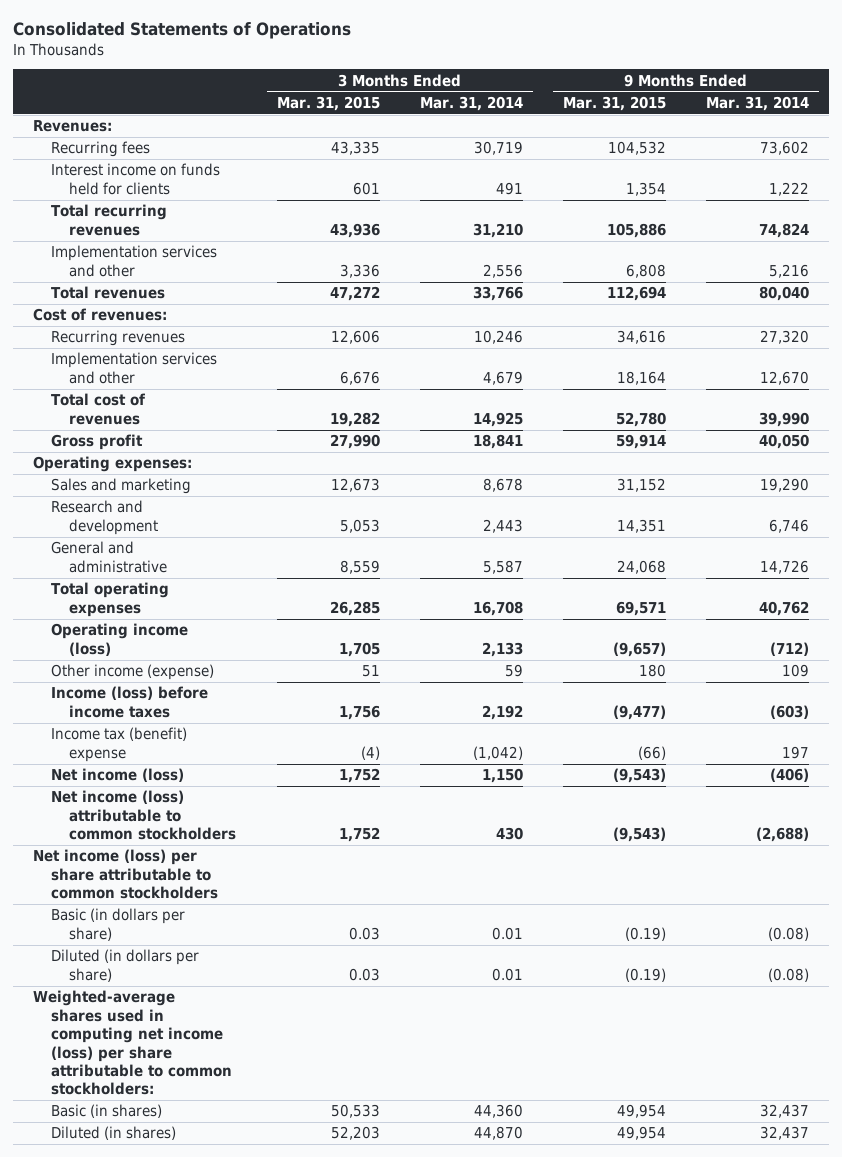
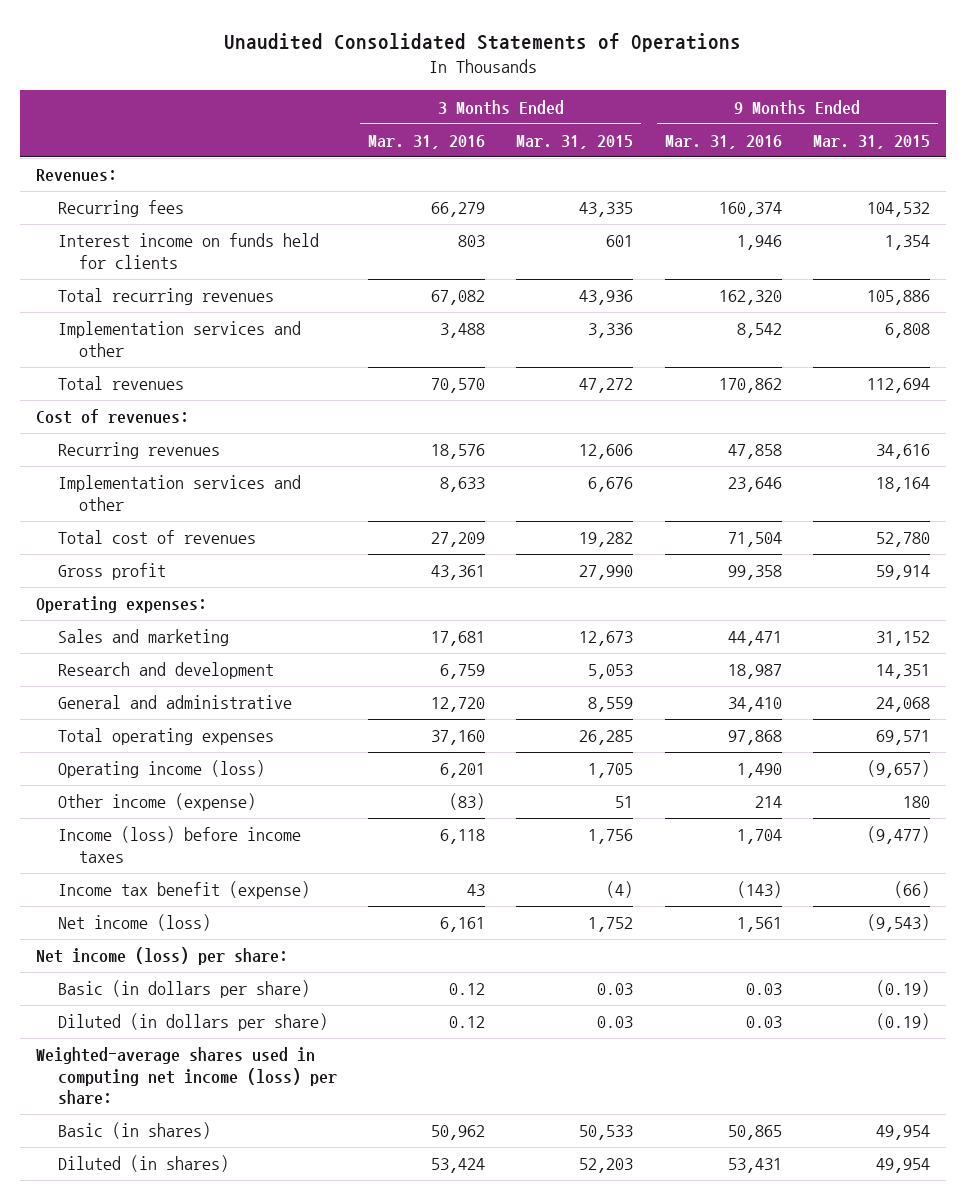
[13,22,352,40] Consolidated Statements of Operations -> [223,33,741,53] Unaudited Consolidated Statements of Operations
[419,95,523,111] Mar. 31, 2014 -> none
[705,95,809,111] Mar. 31, 2014 -> none
none -> [367,134,485,149] Mar. 31, 2016
none -> [664,134,782,149] Mar. 31, 2016
[51,727,188,762] Income tax (benefit) expense -> [57,881,310,900] Income tax benefit (expense)
[51,790,237,841] Net income (loss) attributable to common stockholders -> none
[33,849,219,900] Net income (loss) per share attributable to common stockholders -> [35,947,288,966] Net income (loss) per share:
[33,990,233,1096] Weighted-average shares used in computing net income (loss) per share attributable to common stockholders: -> [35,1047,337,1105] Weighted-average shares used in computing net income (loss) per share:

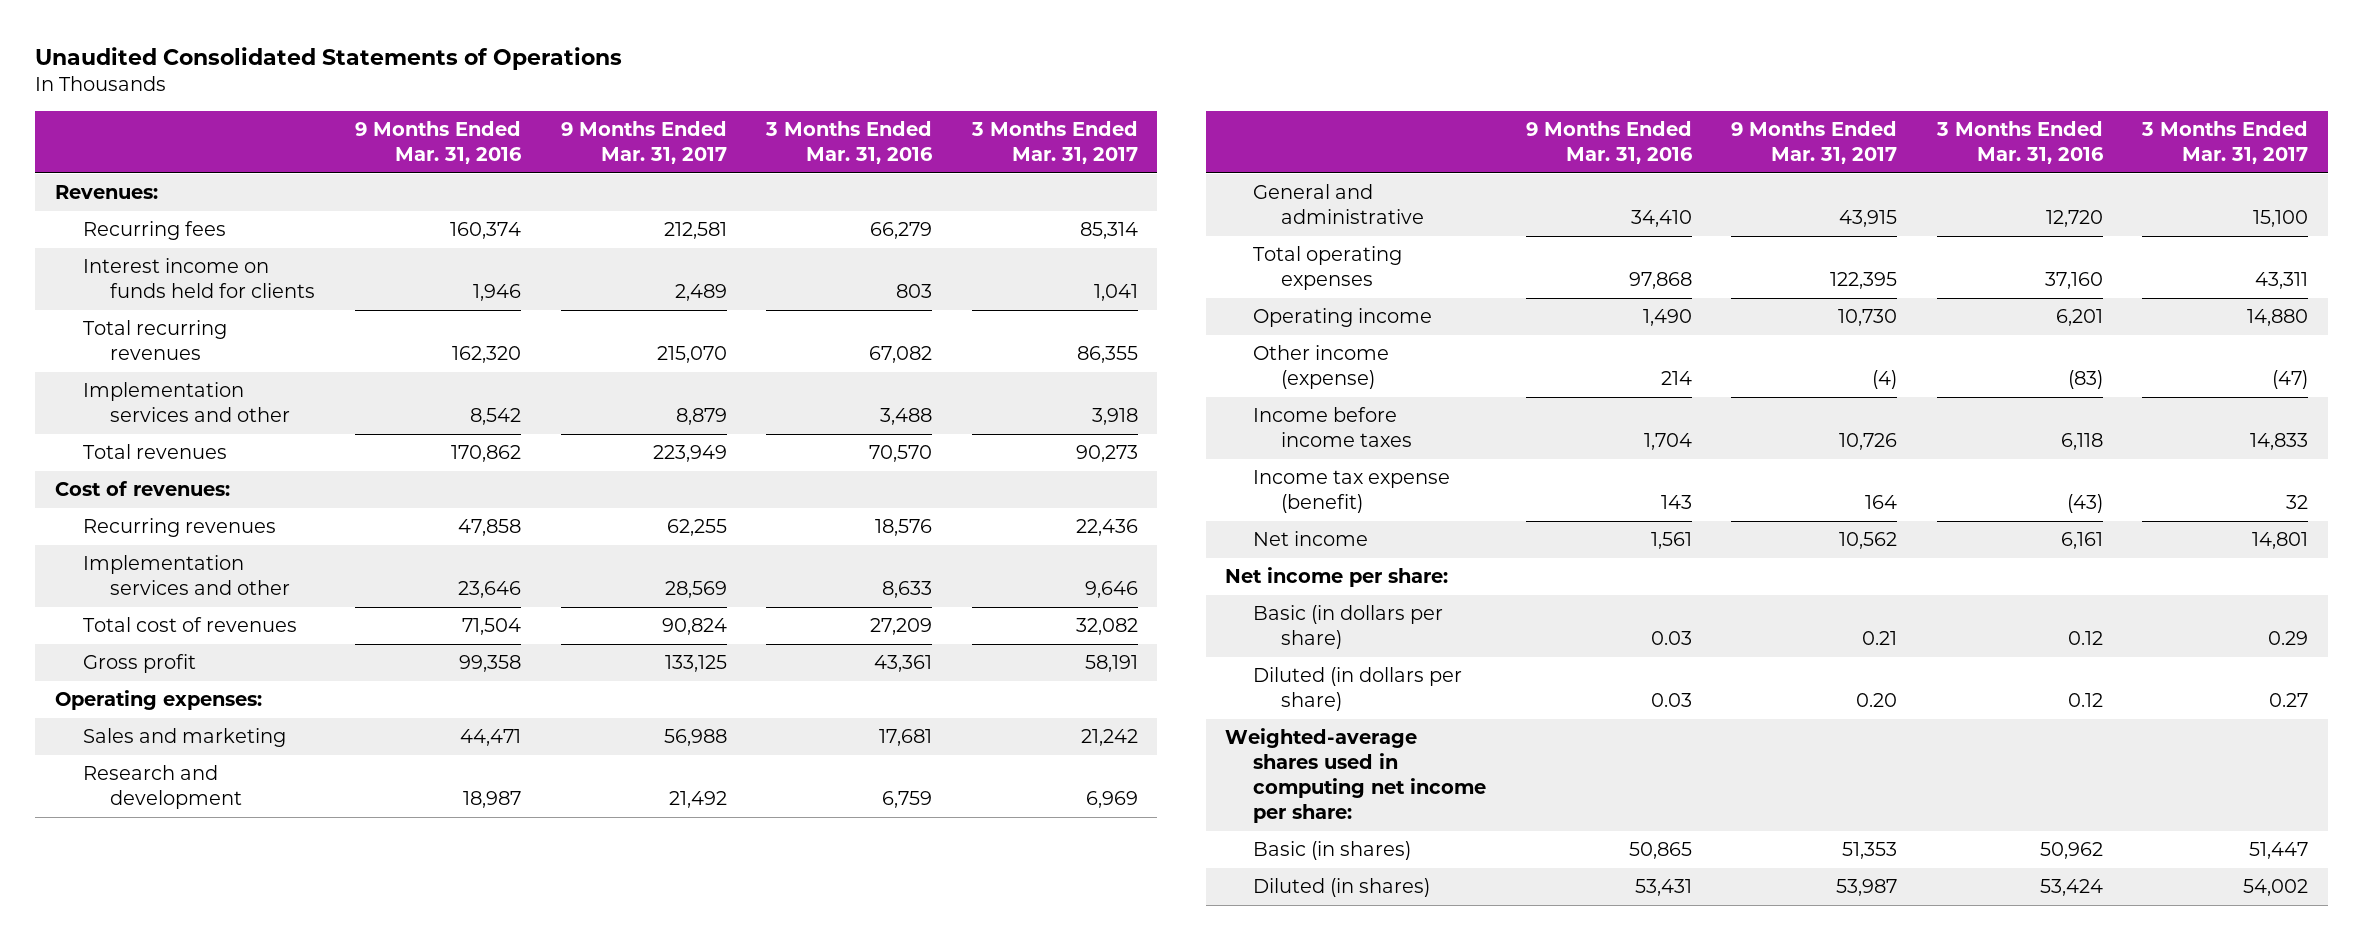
[516,134,634,149] Mar. 31, 2015 -> none
[813,134,931,149] Mar. 31, 2015 -> none
none -> [560,121,727,165] 9 Months Ended Mar. 31, 2017
none -> [970,121,1138,165] 3 Months Ended Mar. 31, 2017
[57,760,265,779] Operating income (loss) -> [1253,308,1433,328] Operating income
[57,826,301,863] Income (loss) before income taxes -> [1253,407,1412,448] Income before income taxes
[57,881,310,900] Income tax benefit (expense) -> [1253,470,1451,514] Income tax expense (benefit)
[466,884,485,897] 43 -> [2066,494,2103,514] (43)
[736,881,782,899] (143) -> [1660,495,1692,510] 143
[57,914,211,932] Net income (loss) -> [1253,531,1369,547] Net income
[35,947,288,966] Net income (loss) per share: -> [1225,567,1449,588] Net income per share:
[35,1047,337,1105] Weighted-average shares used in computing net income (loss) per share: -> [1225,728,1487,824] Weighted-average shares used in computing net income per share:

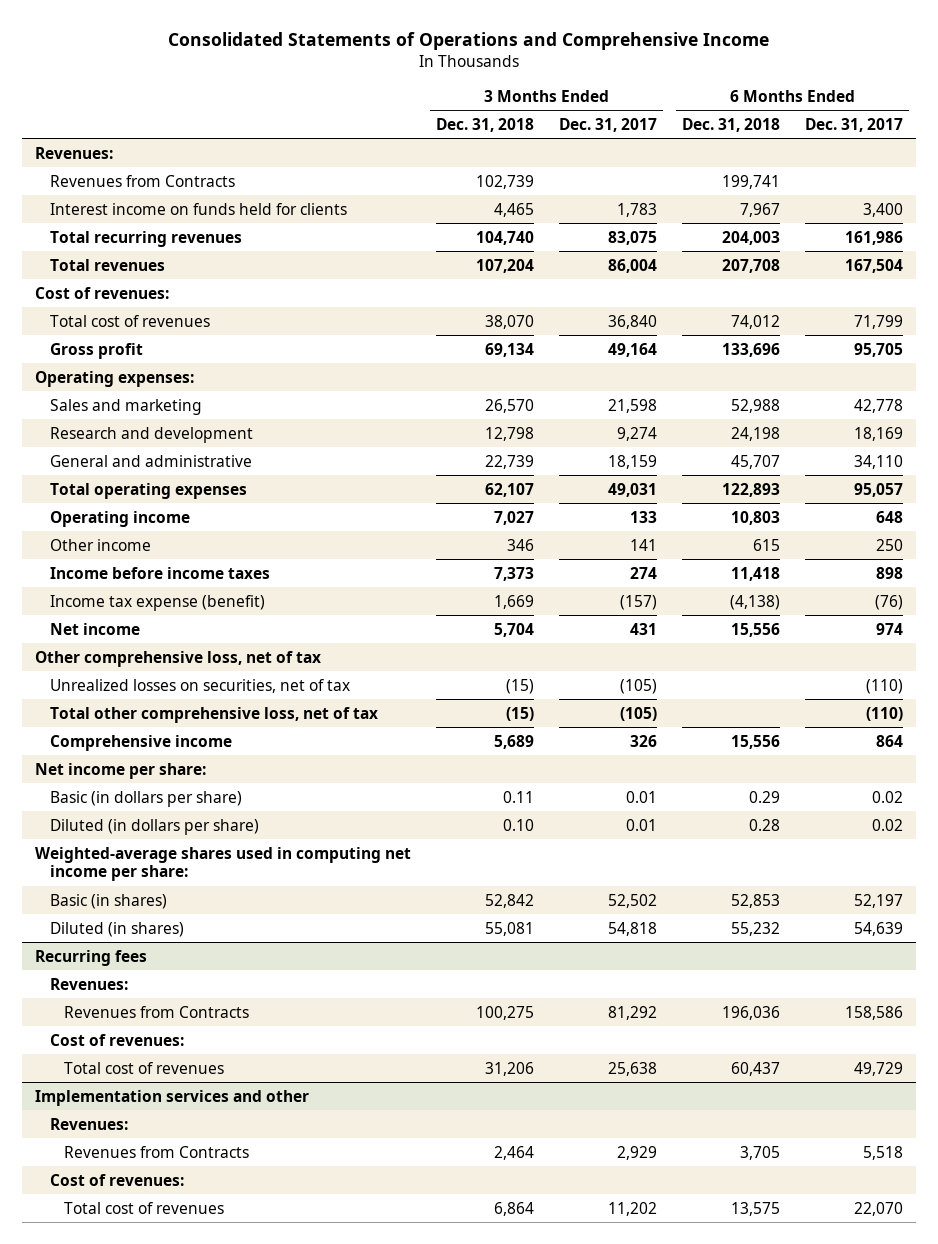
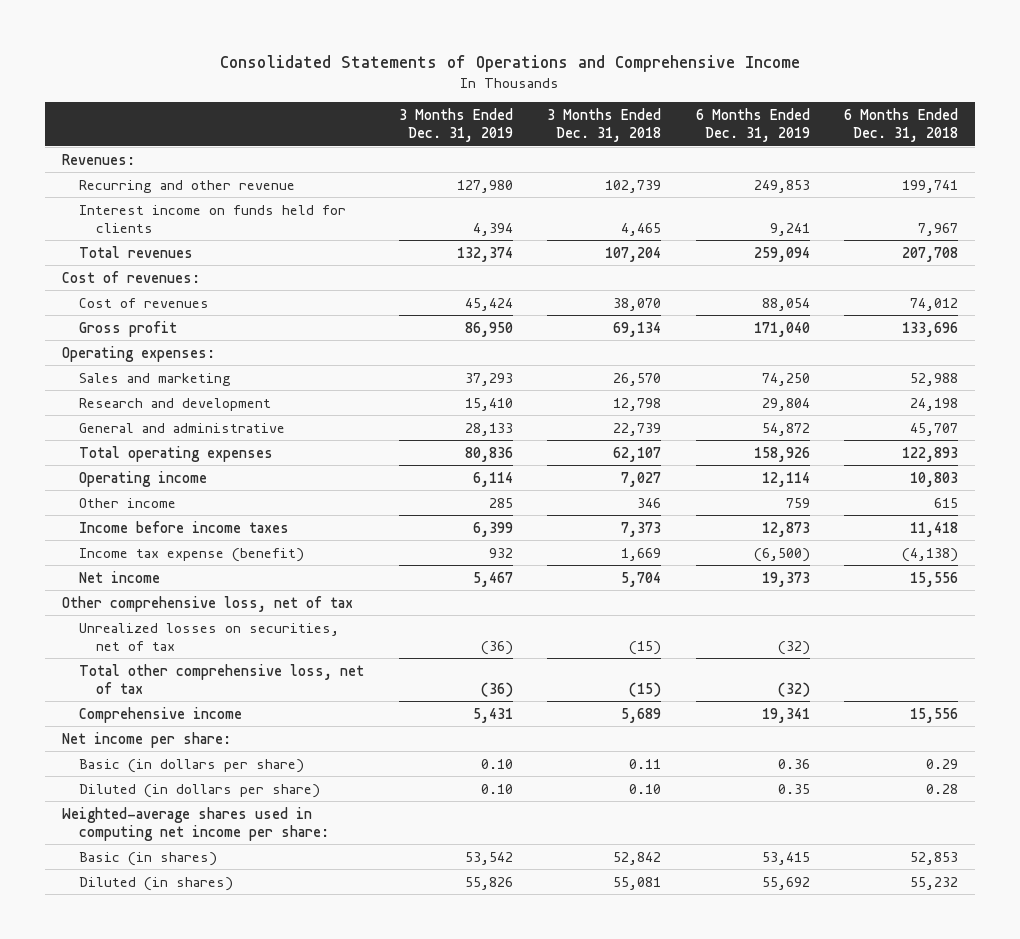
[559,117,658,132] Dec. 31, 2017 -> none
[805,117,904,132] Dec. 31, 2017 -> none
none -> [398,108,513,142] 3 Months Ended Dec. 31, 2019
none -> [695,108,810,142] 6 Months Ended Dec. 31, 2019
[49,174,235,187] Revenues from Contracts -> [79,179,296,193] Recurring and other revenue
[49,230,242,247] Total recurring revenues -> none
[49,314,210,327] Total cost of revenues -> [79,297,210,308] Cost of revenues
[34,949,147,966] Recurring fees -> none
[49,977,128,990] Revenues: -> none
[64,1005,250,1018] Revenues from Contracts -> none
[49,1033,184,1046] Cost of revenues: -> none
[64,1061,225,1074] Total cost of revenues -> none
[34,1089,309,1106] Implementation services and other -> none
[49,1117,128,1130] Revenues: -> none
[64,1145,250,1158] Revenues from Contracts -> none
[49,1173,184,1186] Cost of revenues: -> none
[64,1201,225,1214] Total cost of revenues -> none

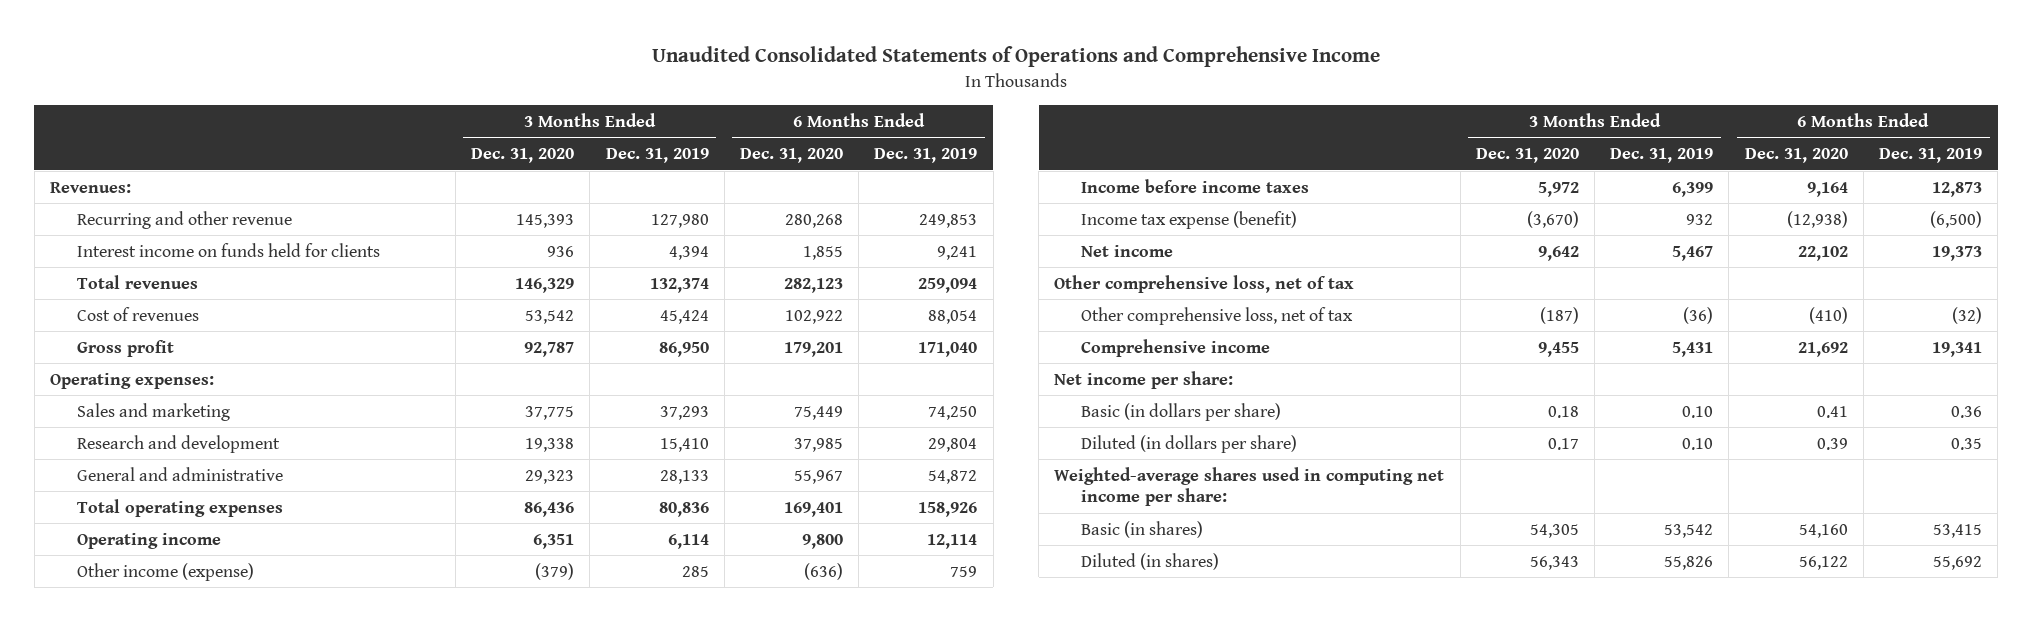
[220,54,801,72] Consolidated Statements of Operations and Comprehensive Income -> [651,46,1380,68] Unaudited Consolidated Statements of Operations and Comprehensive Income
[547,108,662,142] 3 Months Ended Dec. 31, 2018 -> none
[844,108,959,142] 6 Months Ended Dec. 31, 2018 -> none
none -> [471,148,575,164] Dec. 31, 2020
none -> [740,148,844,164] Dec. 31, 2020
[62,270,201,283] Cost of revenues: -> none
[79,497,177,508] Other income -> [76,562,254,581] Other income (expense)
[79,622,340,651] Unrealized losses on securities, net of tax -> none
[79,663,365,694] Total other comprehensive loss, net of tax -> [1081,306,1354,325] Other comprehensive loss, net of tax

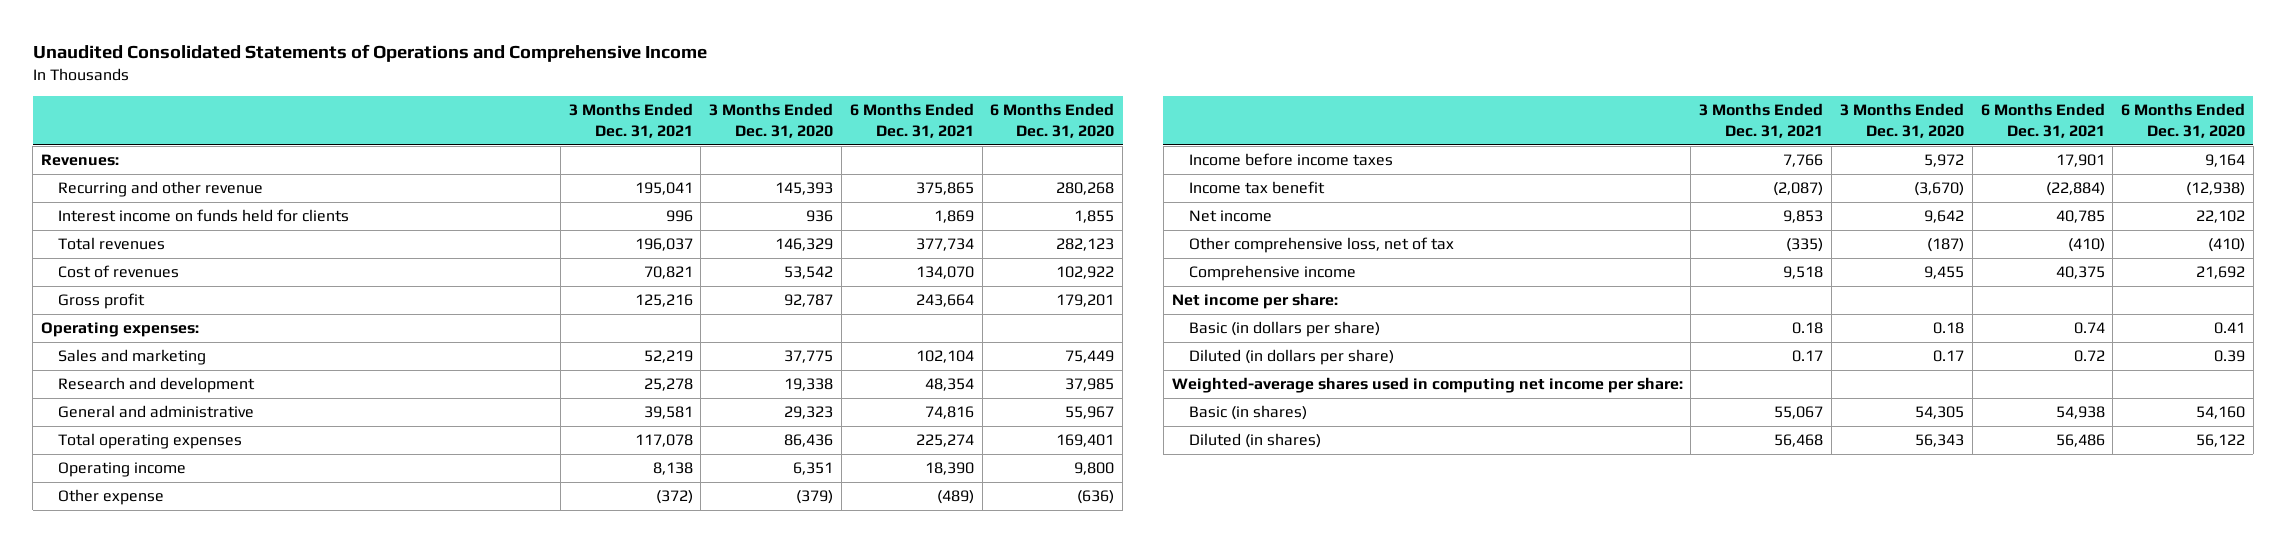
[605,148,709,164] Dec. 31, 2019 -> none
[874,148,978,164] Dec. 31, 2019 -> none
none -> [568,103,693,139] 3 Months Ended Dec. 31, 2021
none -> [849,103,974,139] 6 Months Ended Dec. 31, 2021
[76,562,254,581] Other income (expense) -> [58,489,165,506] Other expense
[1081,210,1298,229] Income tax expense (benefit) -> [1189,181,1326,195] Income tax benefit
[1054,274,1355,293] Other comprehensive loss, net of tax -> none

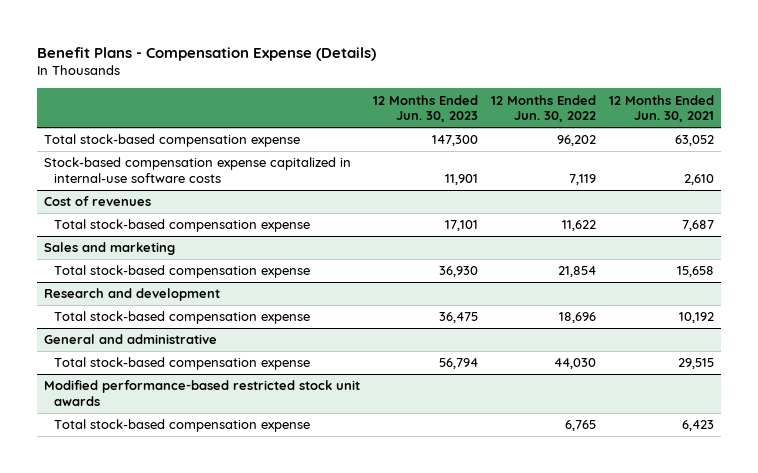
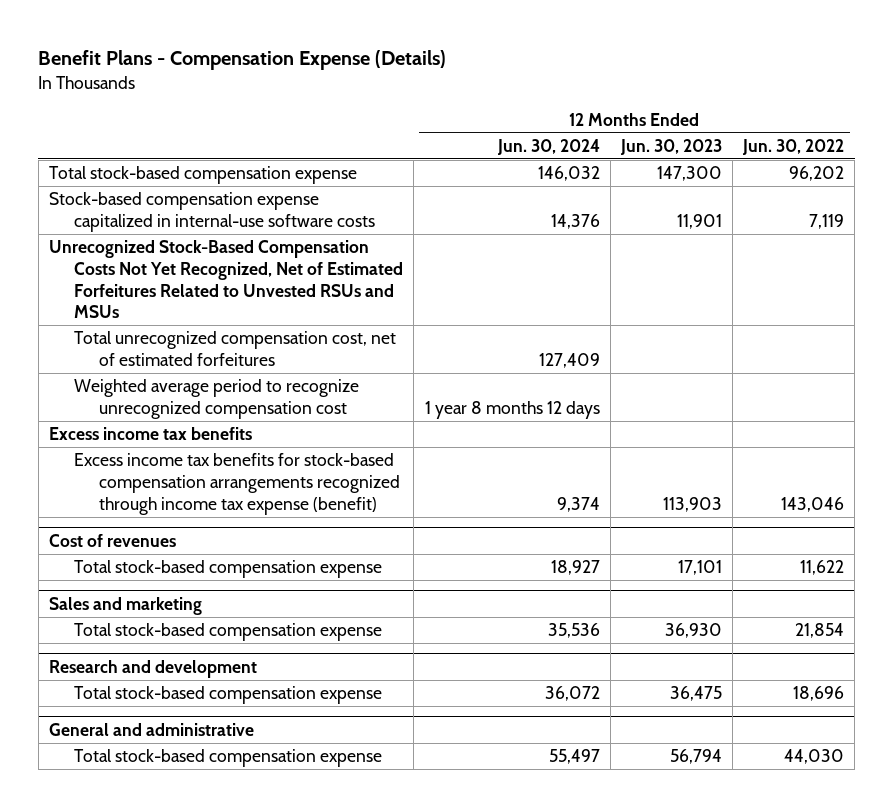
[609,94,715,123] 12 Months Ended Jun. 30, 2021 -> none
none -> [496,138,600,155] Jun. 30, 2024
none -> [49,240,404,319] Unrecognized Stock-Based Compensation Costs Not Yet Recognized, Net of Estimated Forfeitures Related to Unvested RSUs and MSUs
none -> [74,331,397,366] Total unrecognized compensation cost, net of estimated forfeitures
none -> [74,379,360,419] Weighted average period to recognize unrecognized compensation cost
none -> [49,427,253,441] Excess income tax benefits
none -> [74,453,401,515] Excess income tax benefits for stock-based compensation arrangements recognized through income tax expense (benefit)
[43,380,360,406] Modified performance-based restricted stock unit awards -> none
[53,419,310,433] Total stock-based compensation expense -> none

